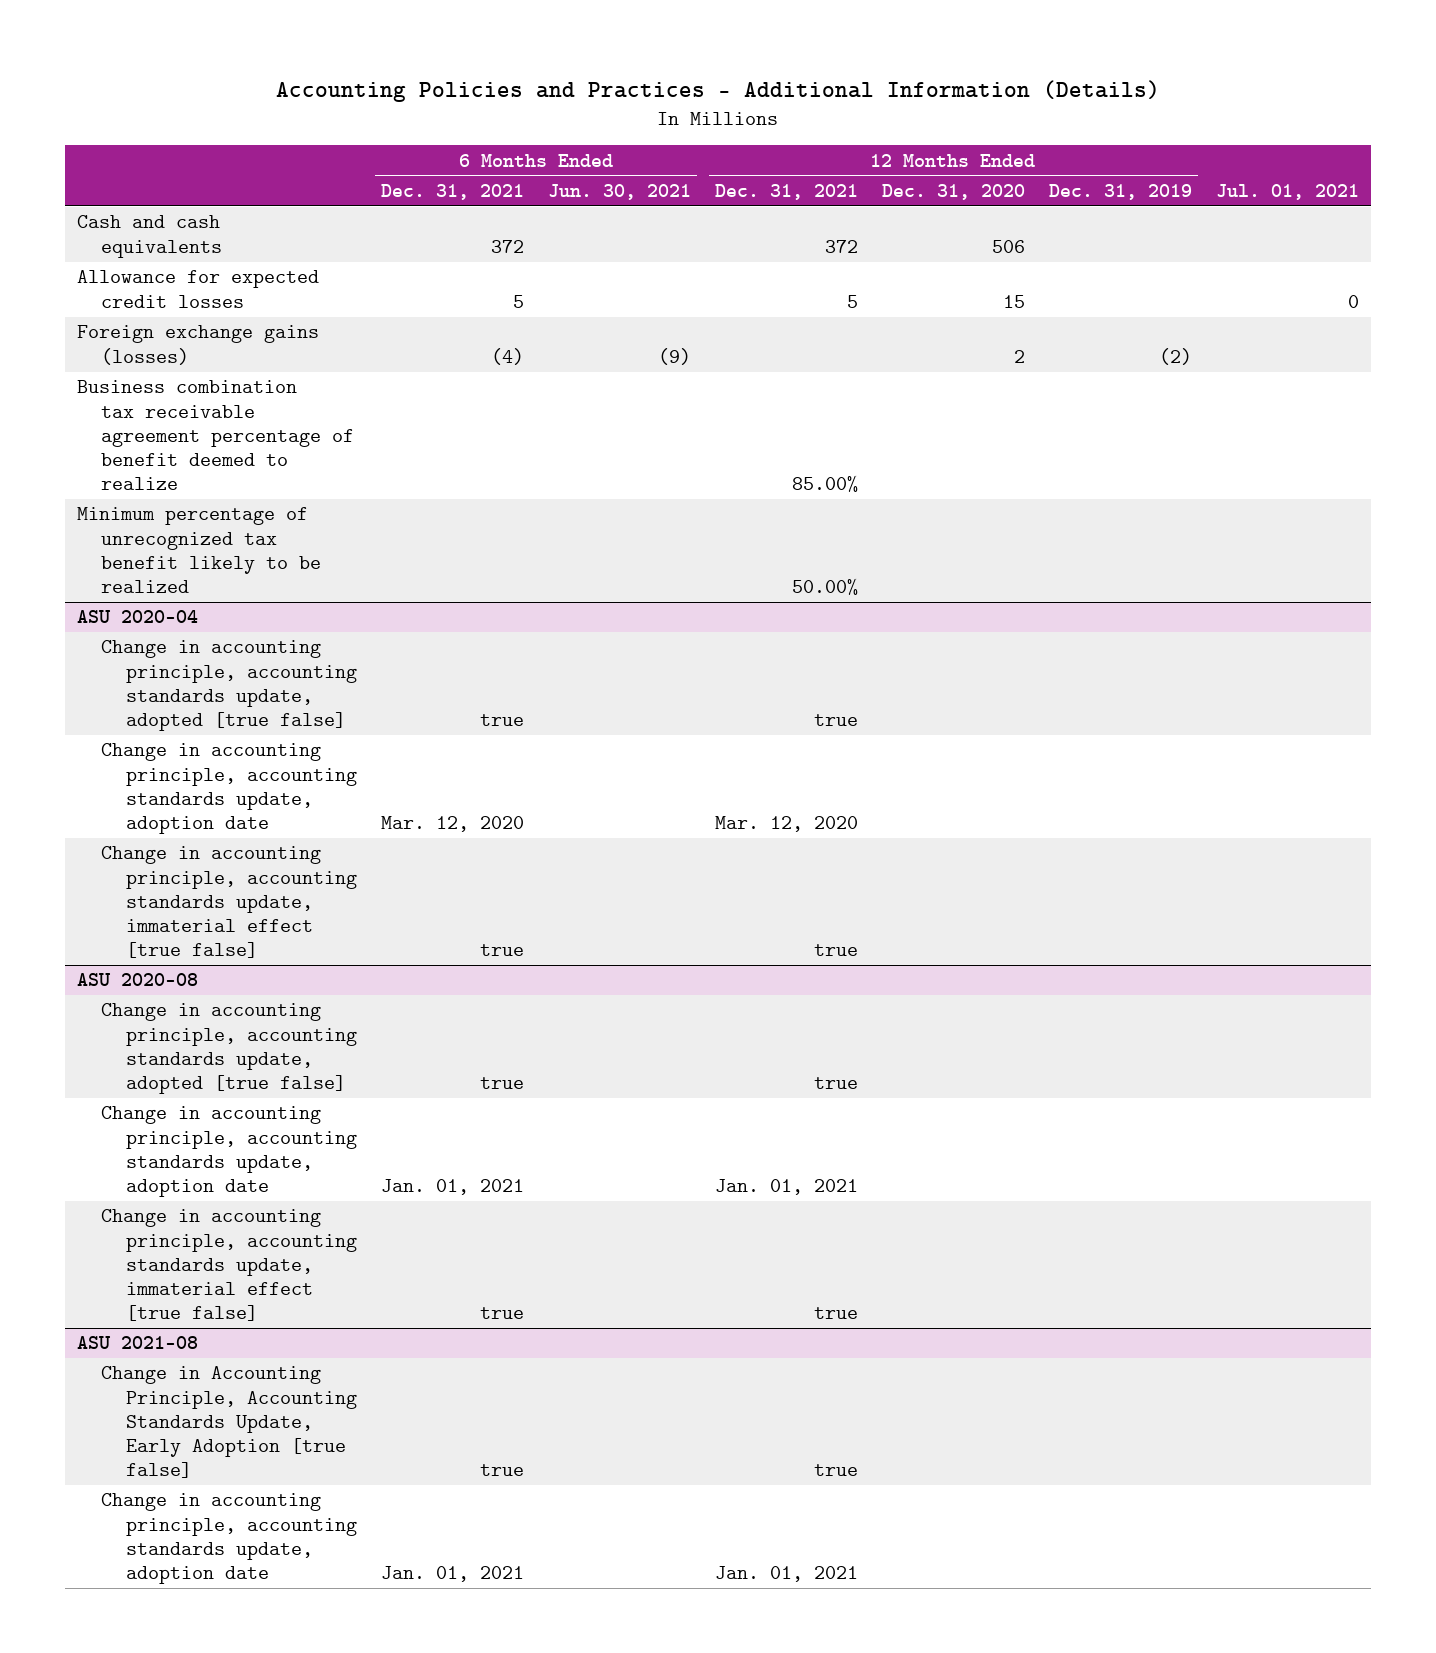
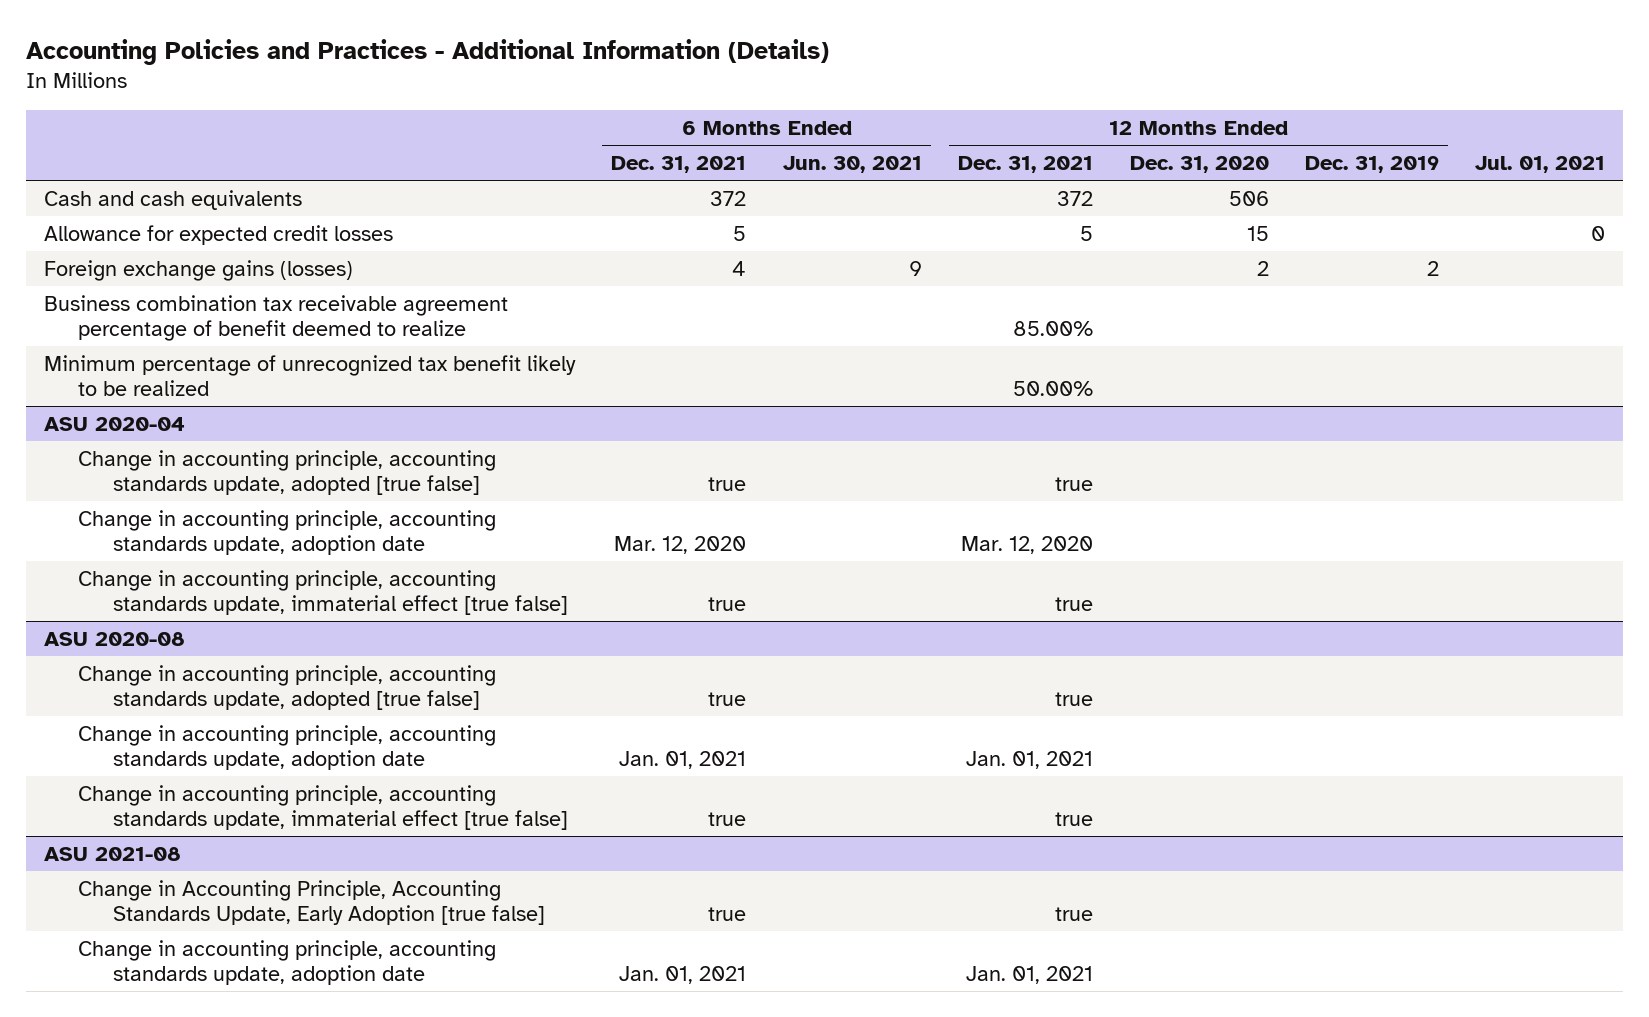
[490,347,524,365] (4) -> [732,260,747,276] 4
[657,347,691,365] (9) -> [908,260,922,276] 9
[1158,347,1192,365] (2) -> [1426,260,1439,276] 2

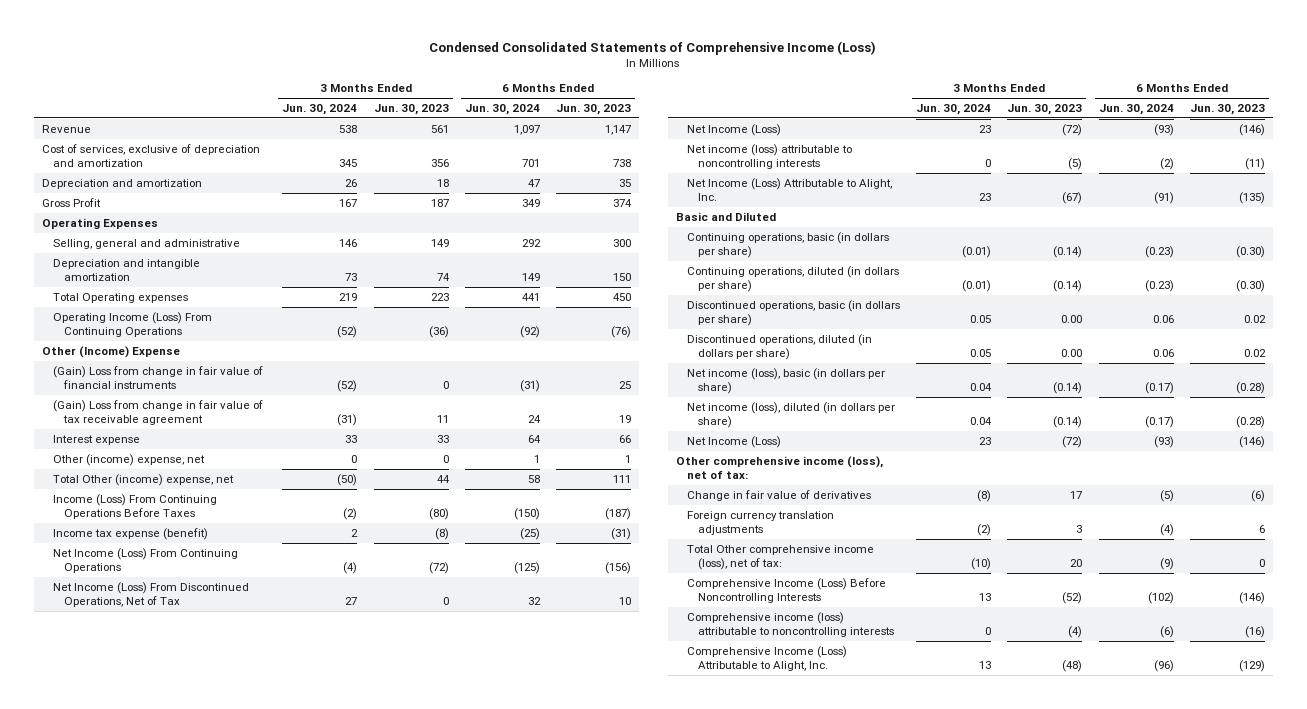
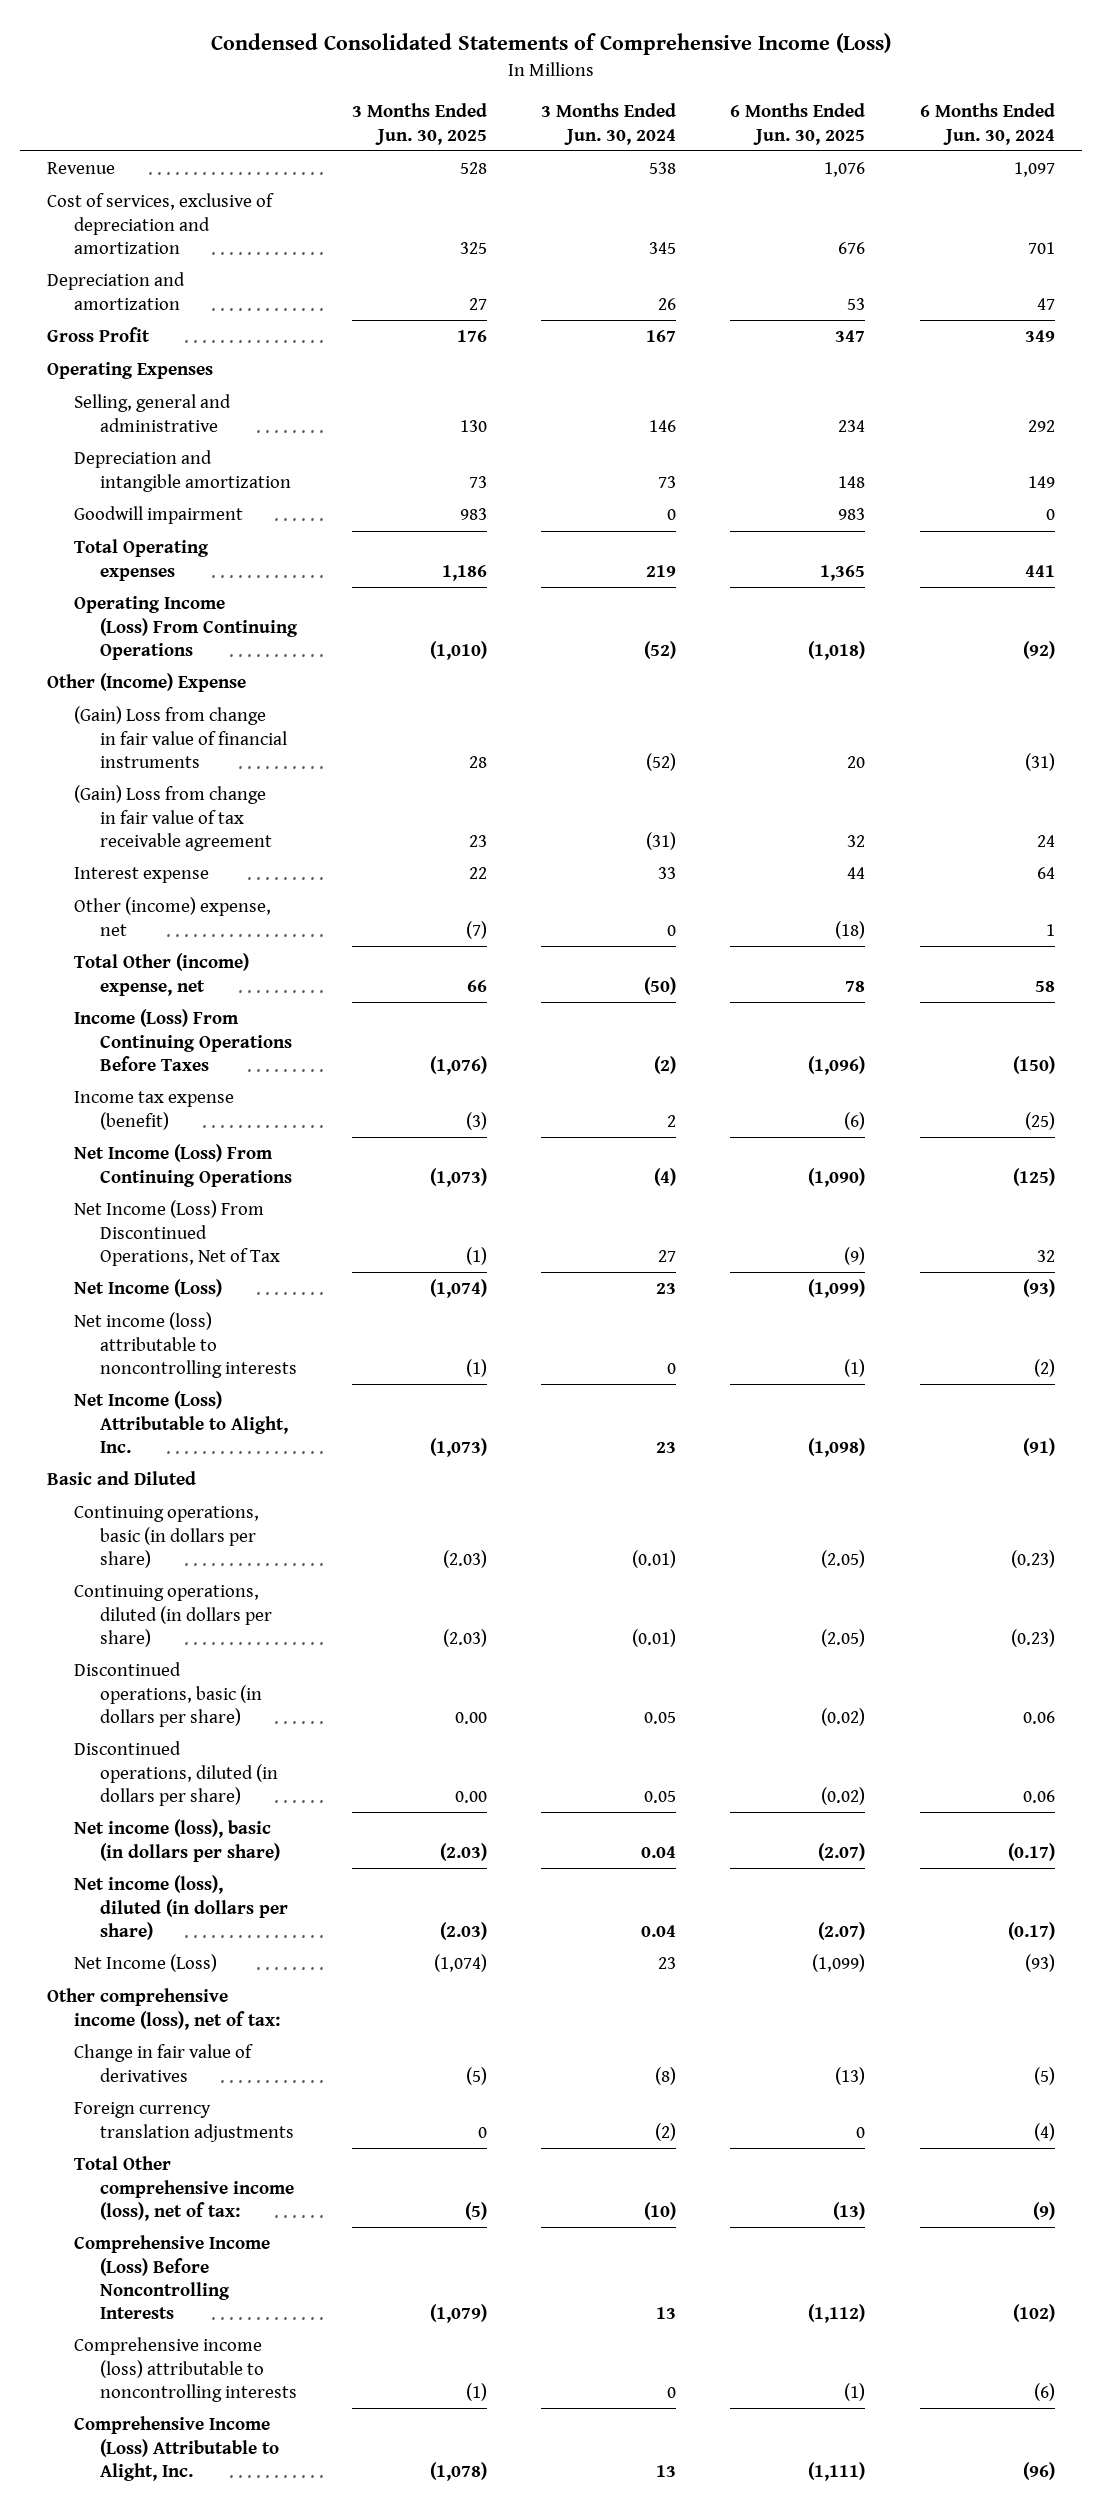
[373,104,449,116] Jun. 30, 2023 -> none
[556,104,632,116] Jun. 30, 2023 -> none
none -> [351,103,487,145] 3 Months Ended Jun. 30, 2025
none -> [730,103,866,145] 6 Months Ended Jun. 30, 2025
none -> [73,506,243,525] Goodwill impairment

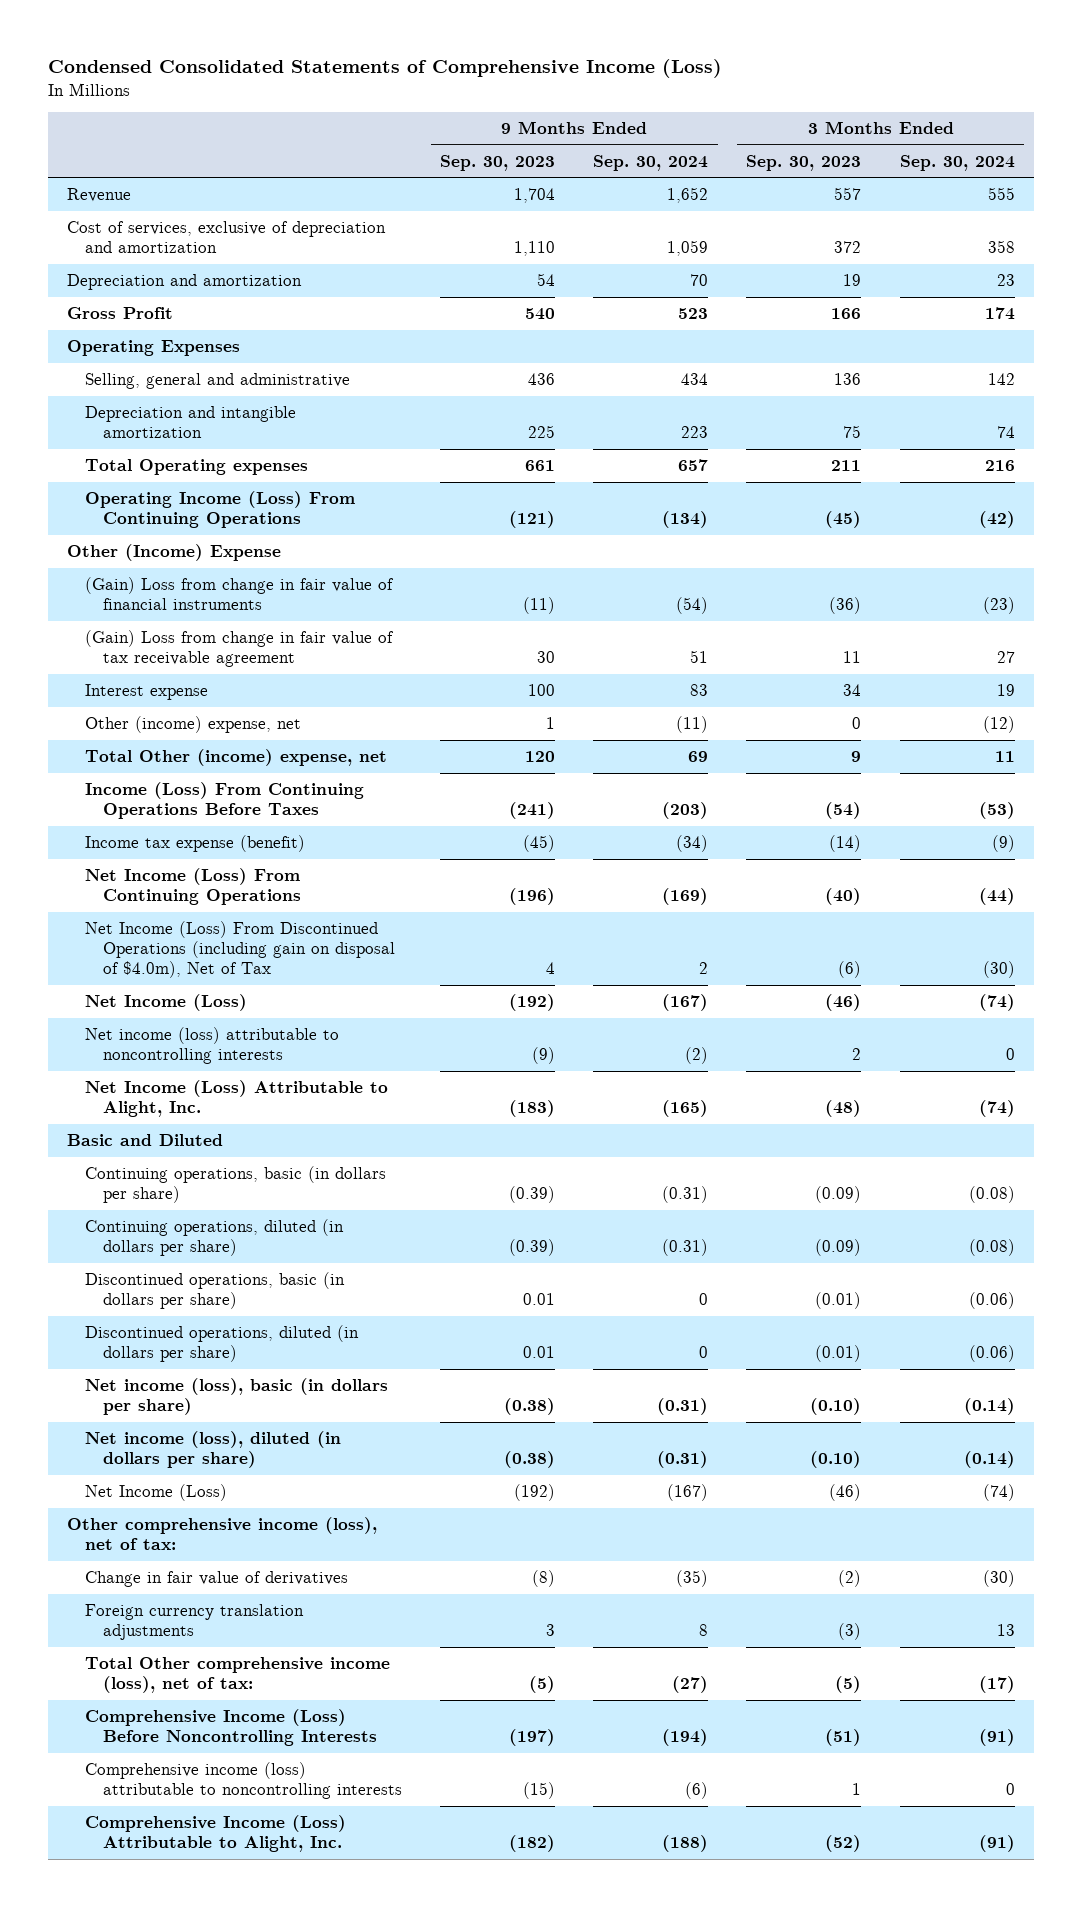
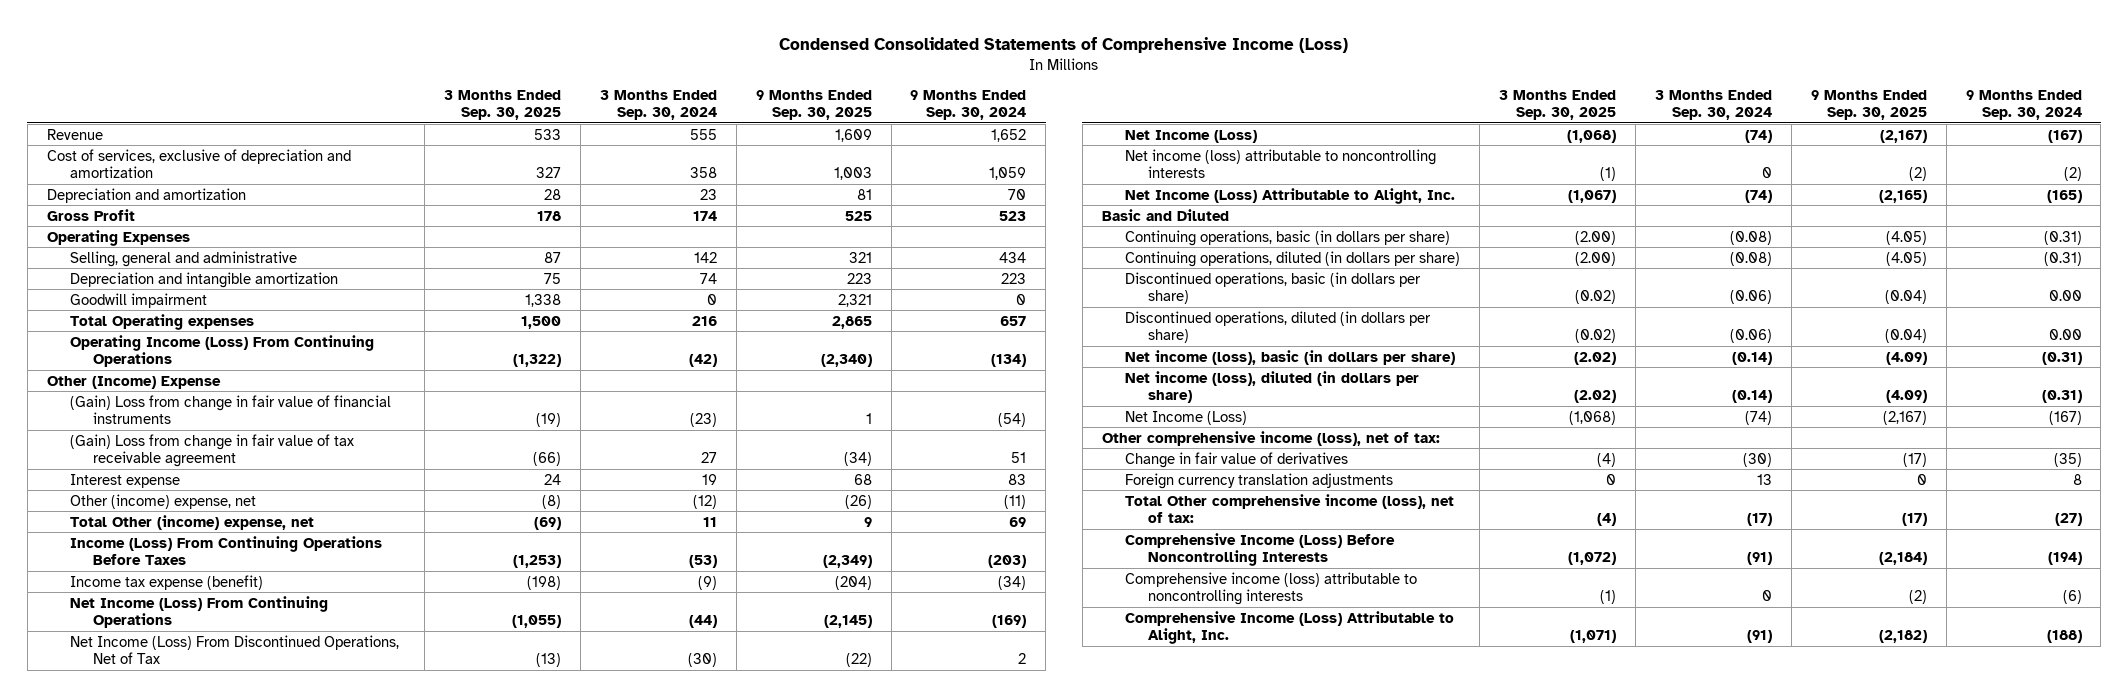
[440,154,556,171] Sep. 30, 2023 -> none
[746,154,862,171] Sep. 30, 2023 -> none
none -> [443,89,561,120] 3 Months Ended Sep. 30, 2025
none -> [755,89,872,120] 9 Months Ended Sep. 30, 2025
none -> [69,292,207,308] Goodwill impairment
[84,921,396,979] Net Income (Loss) From Discontinued Operations (including gain on disposal of $4.0m), Net of Tax -> [69,634,399,664] Net Income (Loss) From Discontinued Operations, Net of Tax
[699,1293,709,1306] 0 -> [2048,289,2082,301] 0.00
[699,1346,709,1359] 0 -> [2048,328,2082,340] 0.00

